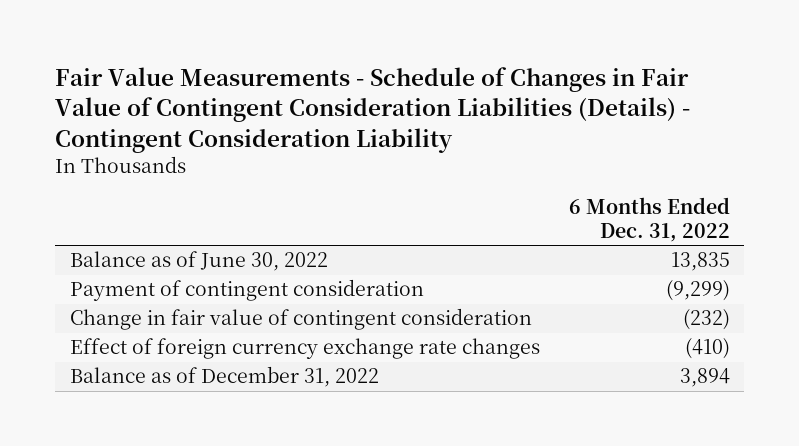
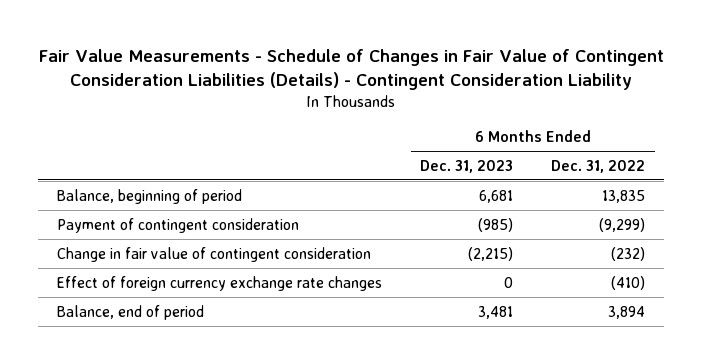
none -> [420,160,514,174] Dec. 31, 2023
[69,251,328,272] Balance as of June 30, 2022 -> [56,188,242,204] Balance, beginning of period
[69,366,379,388] Balance as of December 31, 2022 -> [56,304,204,320] Balance, end of period

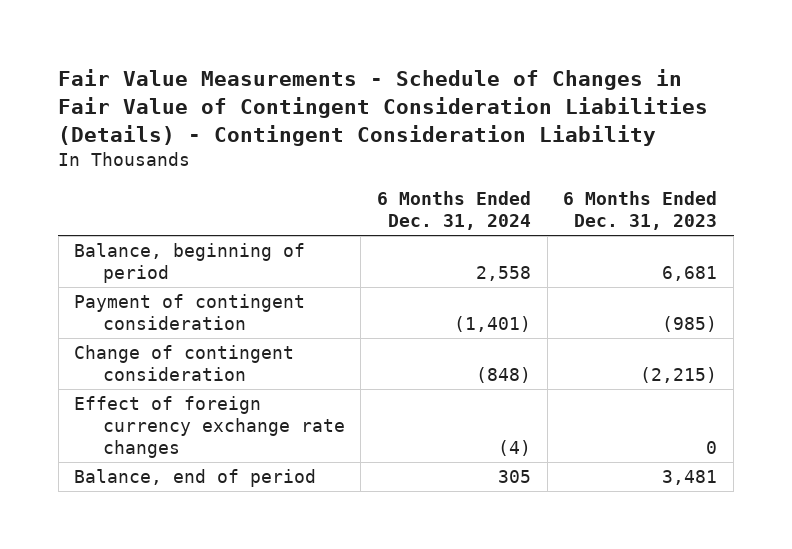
[551,160,646,174] Dec. 31, 2022 -> none
none -> [377,191,532,231] 6 Months Ended Dec. 31, 2024
[56,246,371,262] Change in fair value of contingent consideration -> [74,345,295,381] Change of contingent consideration

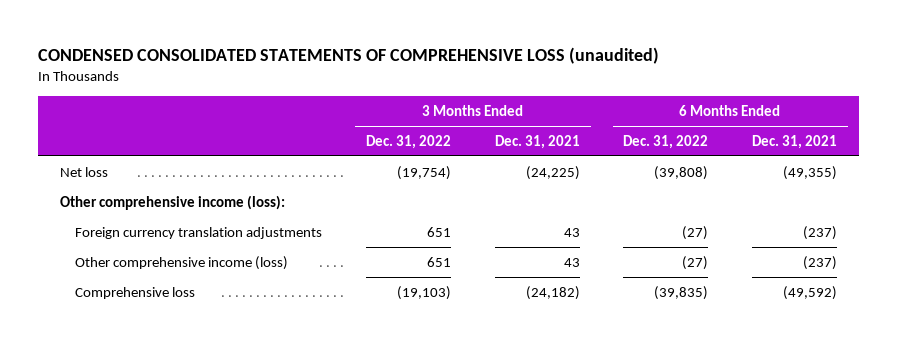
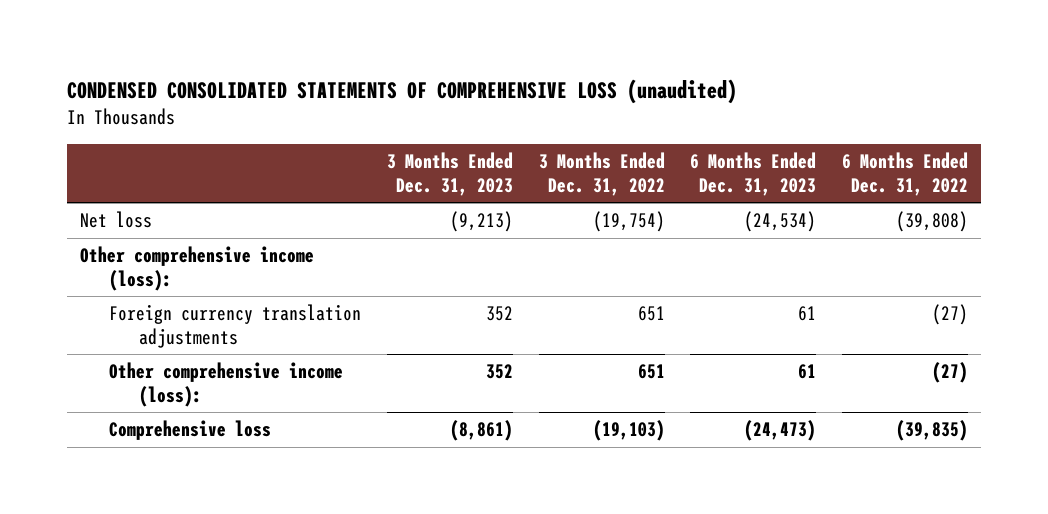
[494,134,580,149] Dec. 31, 2021 -> none
[752,134,838,149] Dec. 31, 2021 -> none
none -> [386,152,513,196] 3 Months Ended Dec. 31, 2023
none -> [690,152,817,196] 6 Months Ended Dec. 31, 2023
[75,255,289,270] Other comprehensive income (loss) -> [109,362,344,407] Other comprehensive income (loss):

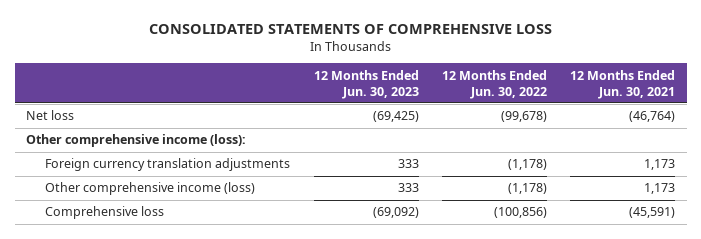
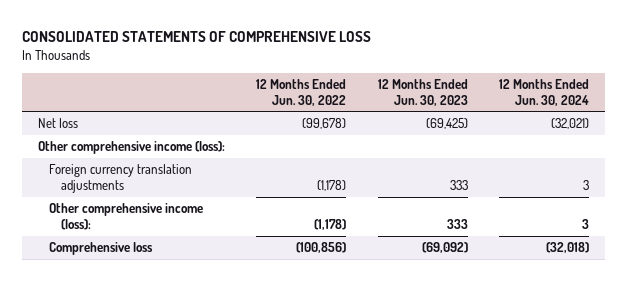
[570,69,676,99] 12 Months Ended Jun. 30, 2021 -> none
none -> [499,78,590,106] 12 Months Ended Jun. 30, 2024
[45,182,256,196] Other comprehensive income (loss) -> [49,203,204,230] Other comprehensive income (loss):

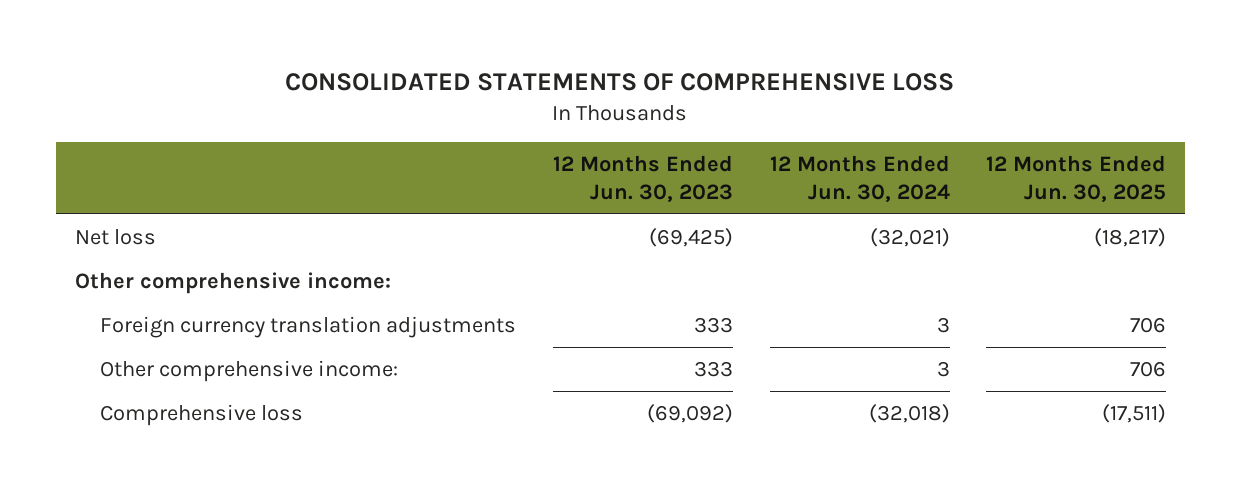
[256,78,347,106] 12 Months Ended Jun. 30, 2022 -> none
none -> [986,154,1167,203] 12 Months Ended Jun. 30, 2025
[37,141,225,155] Other comprehensive income (loss): -> [74,271,391,294] Other comprehensive income:
[49,203,204,230] Other comprehensive income (loss): -> [99,359,398,382] Other comprehensive income:

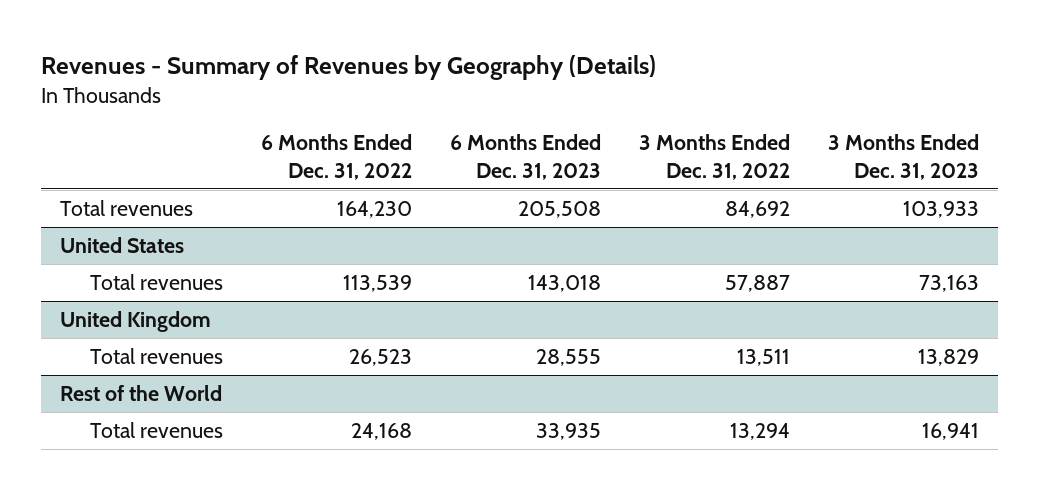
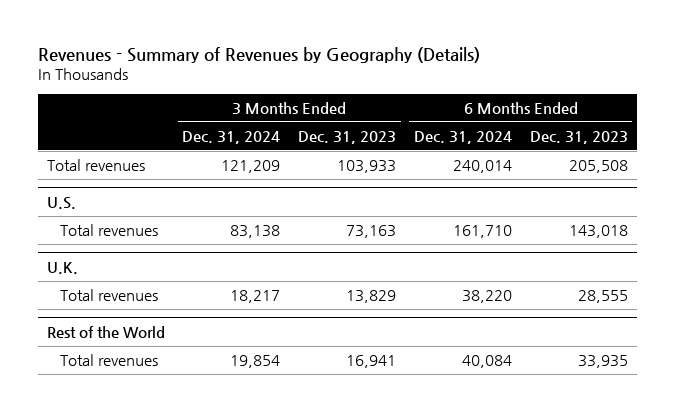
[261,134,413,180] 6 Months Ended Dec. 31, 2022 -> none
[639,134,791,180] 3 Months Ended Dec. 31, 2022 -> none
none -> [182,130,281,144] Dec. 31, 2024
none -> [413,130,512,144] Dec. 31, 2024
[60,237,185,254] United States -> [46,196,76,209] U.S.
[60,311,212,333] United Kingdom -> [46,261,78,274] U.K.

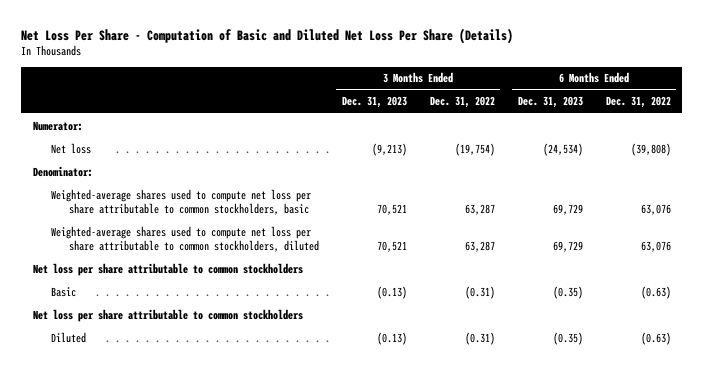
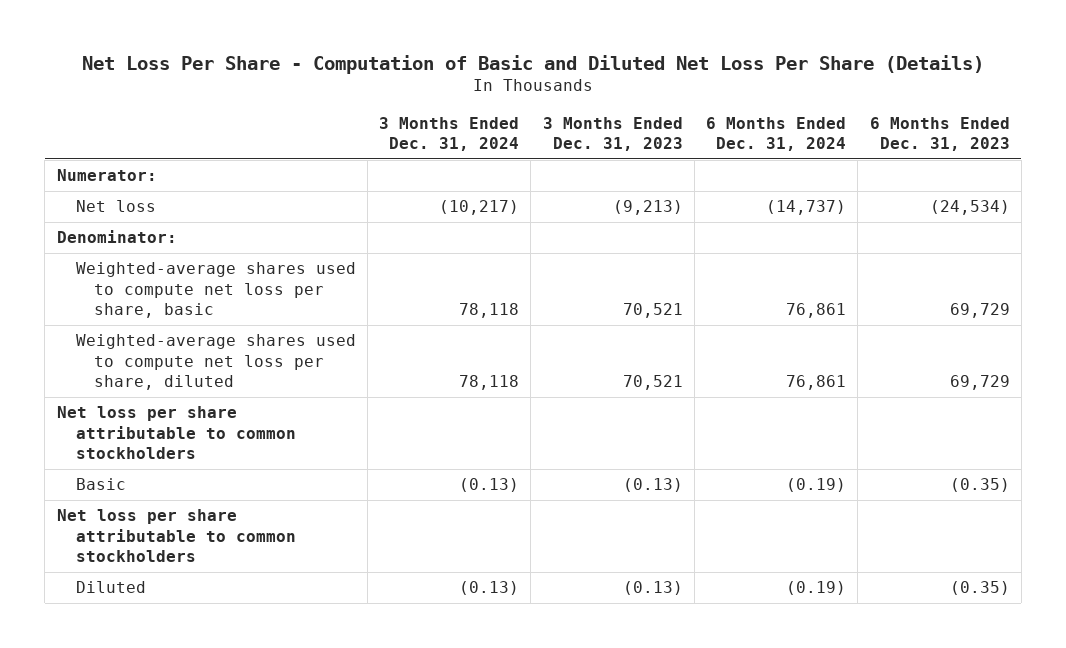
[429,96,495,109] Dec. 31, 2022 -> none
[605,96,671,109] Dec. 31, 2022 -> none
none -> [379,116,520,151] 3 Months Ended Dec. 31, 2024
none -> [706,116,847,151] 6 Months Ended Dec. 31, 2024
[50,188,311,215] Weighted-average shares used to compute net loss per share attributable to common stockholders, basic -> [75,262,356,319] Weighted-average shares used to compute net loss per share, basic
[50,225,319,252] Weighted-average shares used to compute net loss per share attributable to common stockholders, diluted -> [75,334,356,391] Weighted-average shares used to compute net loss per share, diluted

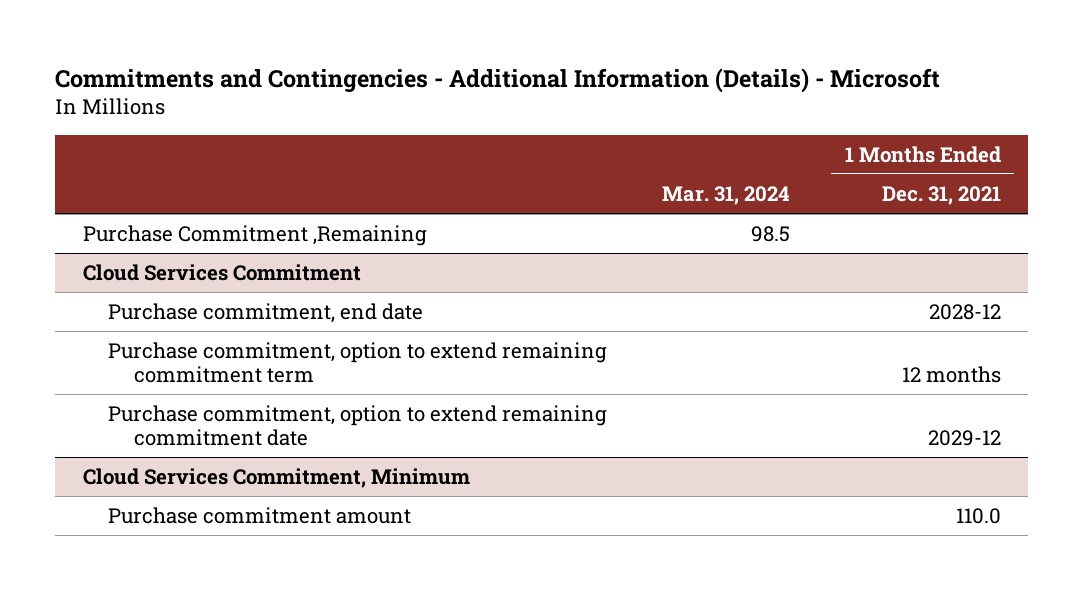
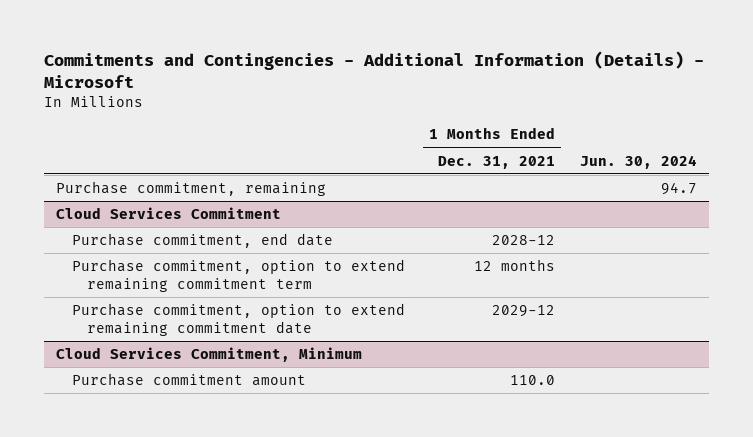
[661,185,790,205] Mar. 31, 2024 -> none
none -> [579,154,697,169] Jun. 30, 2024
[82,224,427,246] Purchase Commitment ,Remaining -> [56,181,327,197] Purchase commitment, remaining

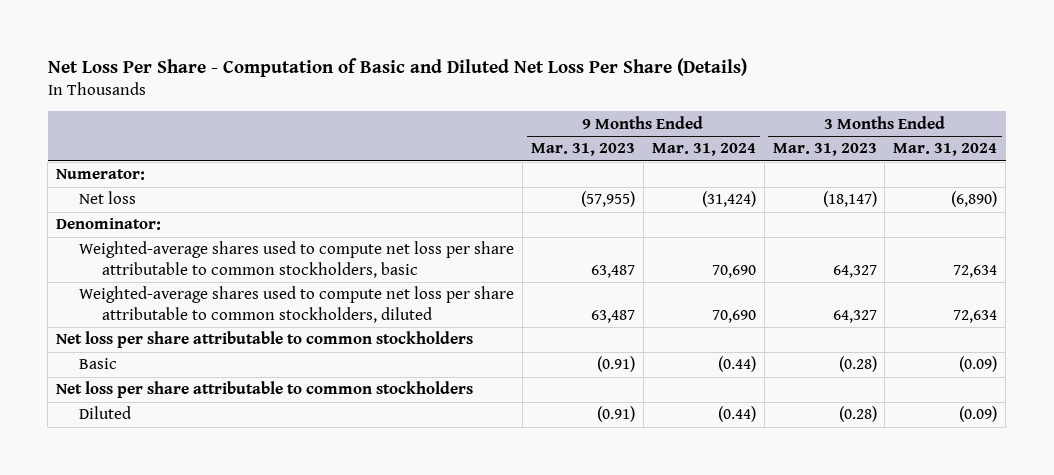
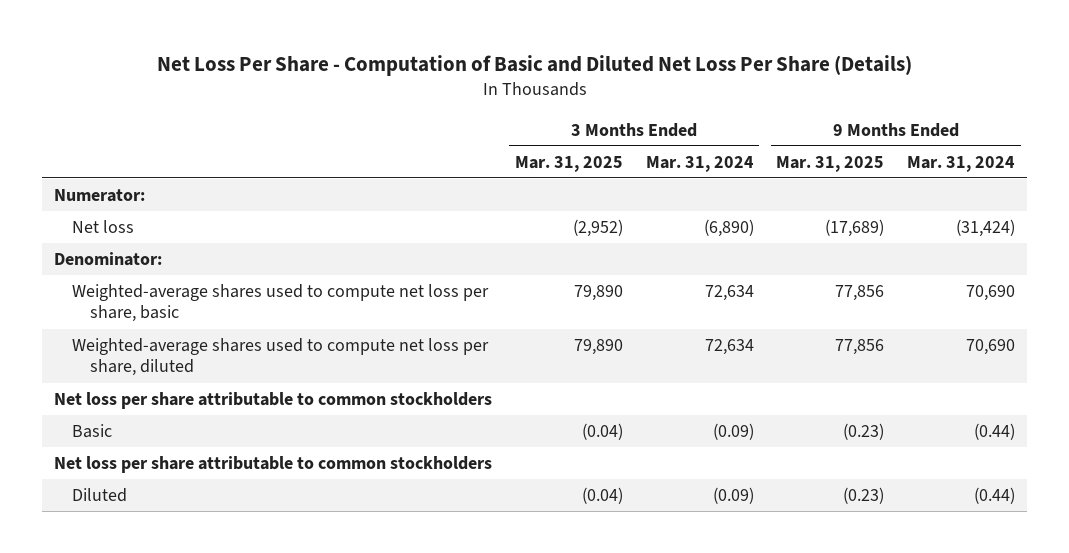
[530,143,635,157] Mar. 31, 2023 -> none
[772,143,877,157] Mar. 31, 2023 -> none
none -> [514,155,623,172] Mar. 31, 2025
none -> [776,155,885,172] Mar. 31, 2025
[78,241,514,278] Weighted-average shares used to compute net loss per share attributable to common stockholders, basic -> [71,284,489,323] Weighted-average shares used to compute net loss per share, basic
[78,286,514,323] Weighted-average shares used to compute net loss per share attributable to common stockholders, diluted -> [71,338,489,377] Weighted-average shares used to compute net loss per share, diluted

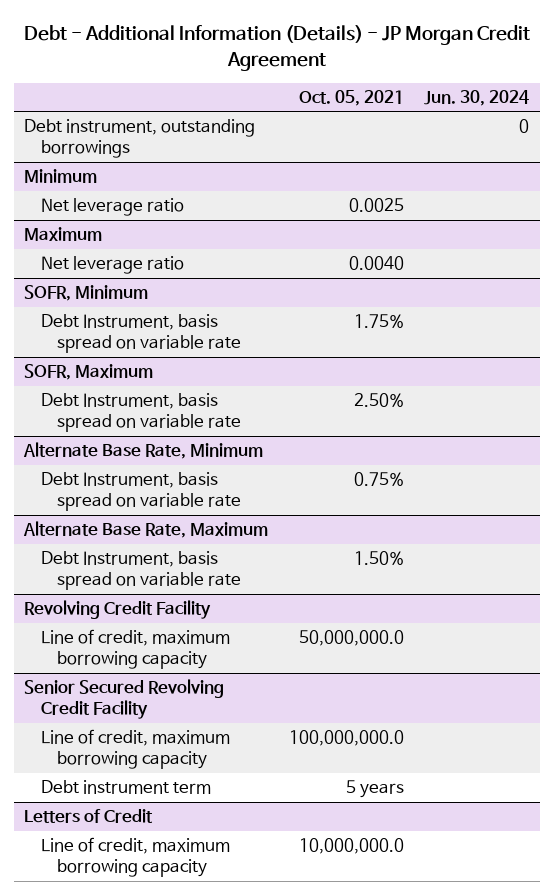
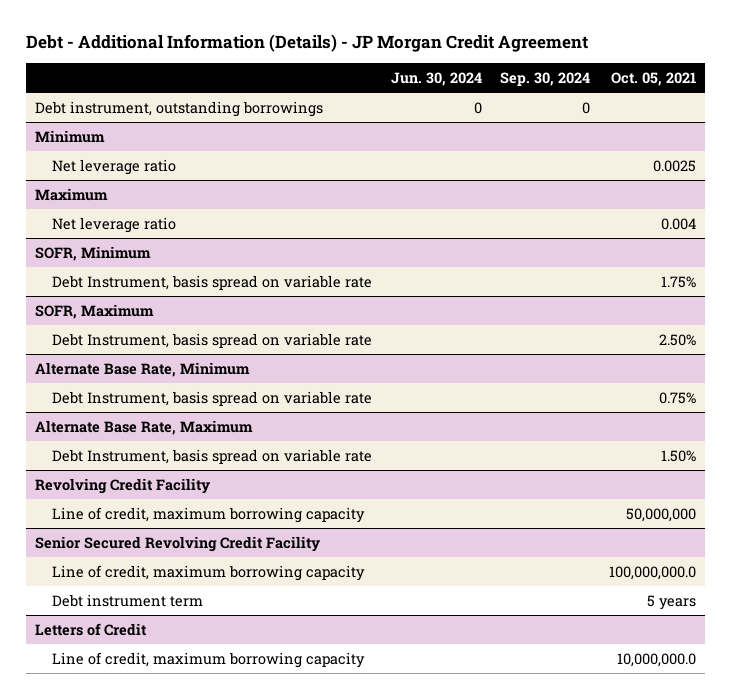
none -> [500,72,591,87] Sep. 30, 2024
[348,256,404,271] 0.0040 -> [660,217,696,230] 0.004
[298,630,404,647] 50,000,000.0 -> [625,507,696,522] 50,000,000

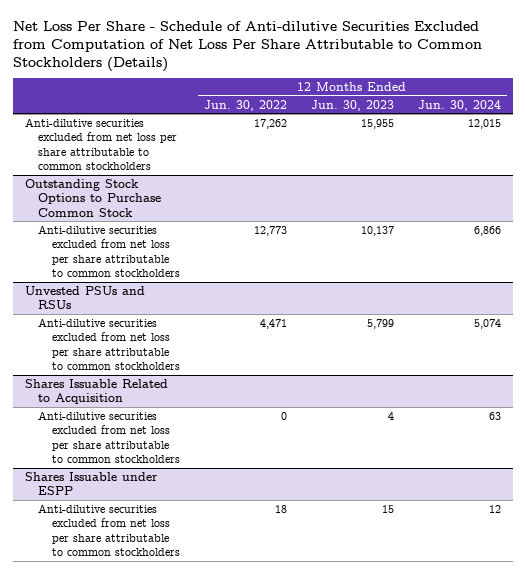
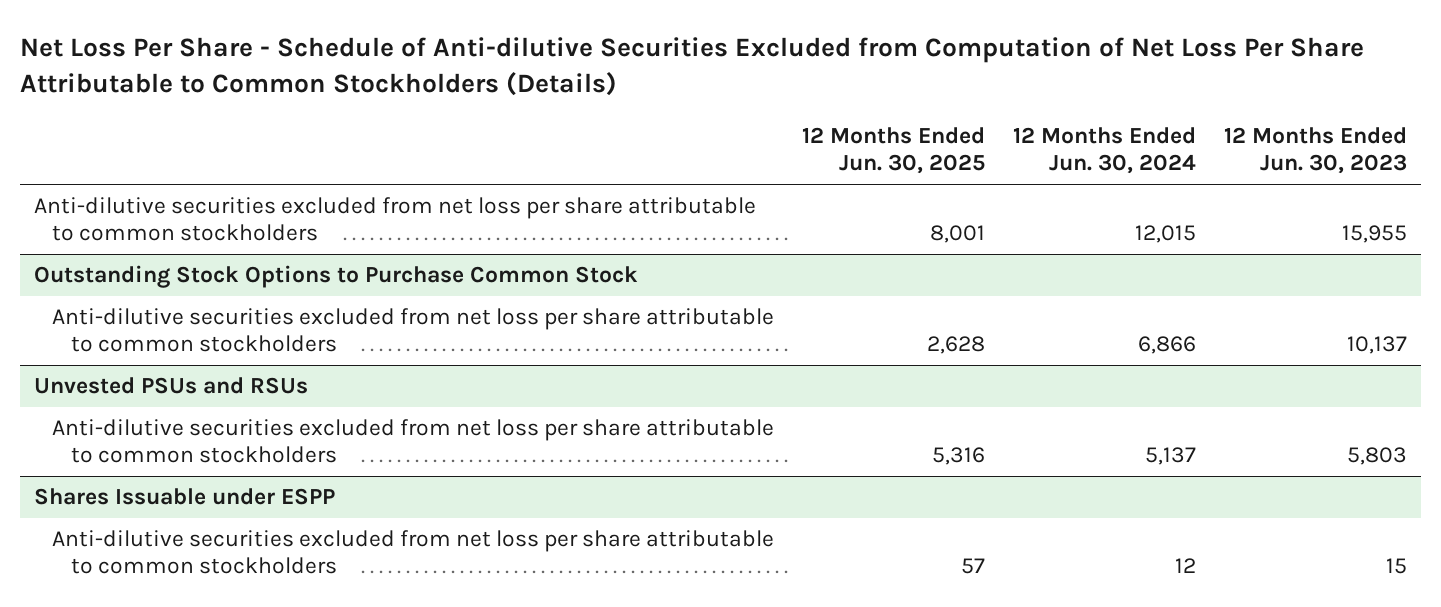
[203,99,287,111] Jun. 30, 2022 -> none
none -> [802,127,986,175] 12 Months Ended Jun. 30, 2025
[24,378,168,405] Shares Issuable Related to Acquisition -> none
[38,410,180,463] Anti-dilutive securities excluded from net loss per share attributable to common stockholders -> none
[366,318,394,329] 5,799 -> [1346,447,1407,466] 5,803
[473,318,501,329] 5,074 -> [1144,447,1196,466] 5,137

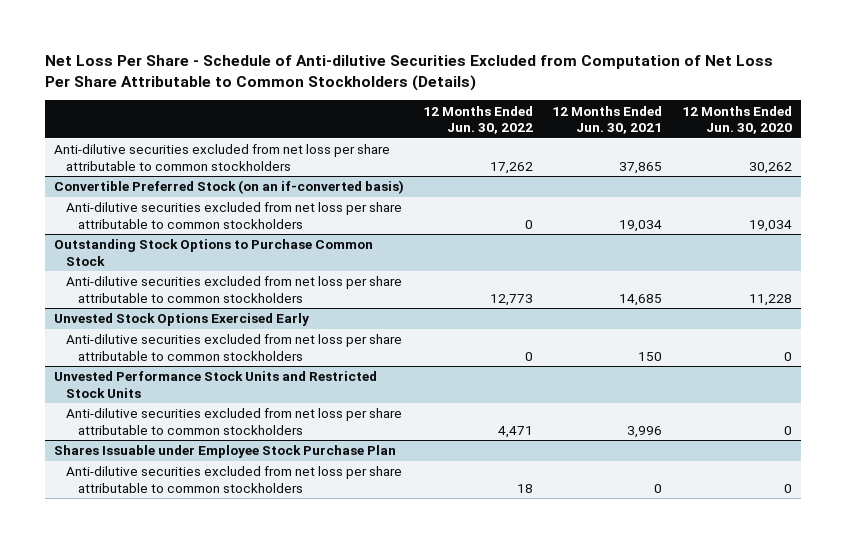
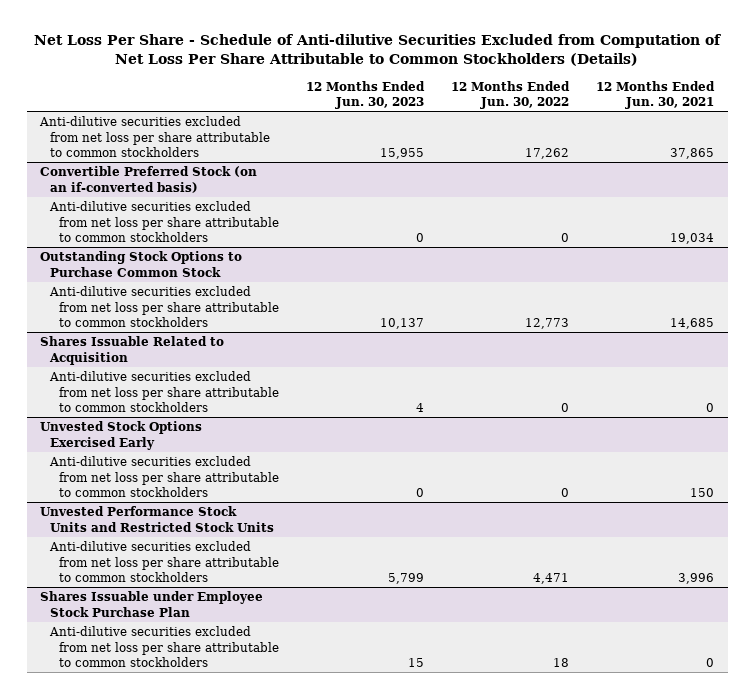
[681,105,792,135] 12 Months Ended Jun. 30, 2020 -> none
none -> [306,80,426,109] 12 Months Ended Jun. 30, 2023
none -> [40,336,225,365] Shares Issuable Related to Acquisition
none -> [48,371,280,412] Anti-dilutive securities excluded from net loss per share attributable to common stockholders

